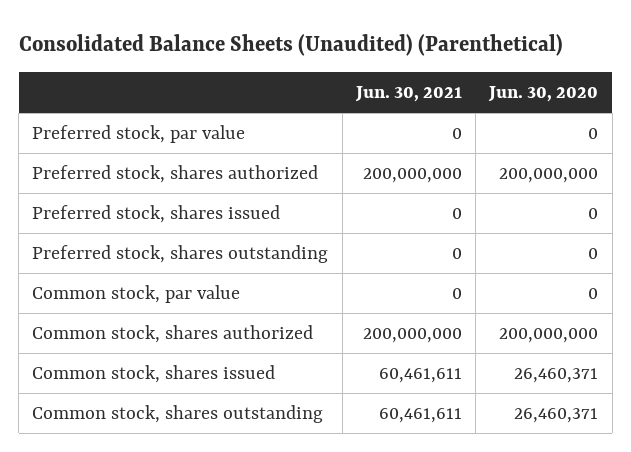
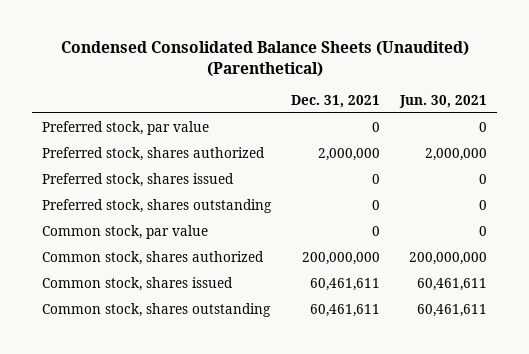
[18,34,563,57] Consolidated Balance Sheets (Unaudited) (Parenthetical) -> [60,40,469,77] Condensed Consolidated Balance Sheets (Unaudited) (Parenthetical)
[488,86,599,103] Jun. 30, 2020 -> none
none -> [291,94,381,108] Dec. 31, 2021
[362,167,462,183] 200,000,000 -> [425,147,488,161] 2,000,000

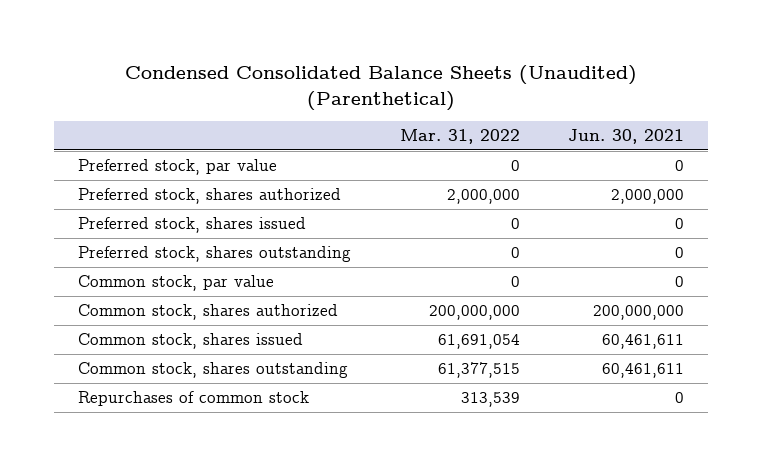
[291,94,381,108] Dec. 31, 2021 -> none
none -> [399,129,520,145] Mar. 31, 2022
none -> [77,390,309,406] Repurchases of common stock

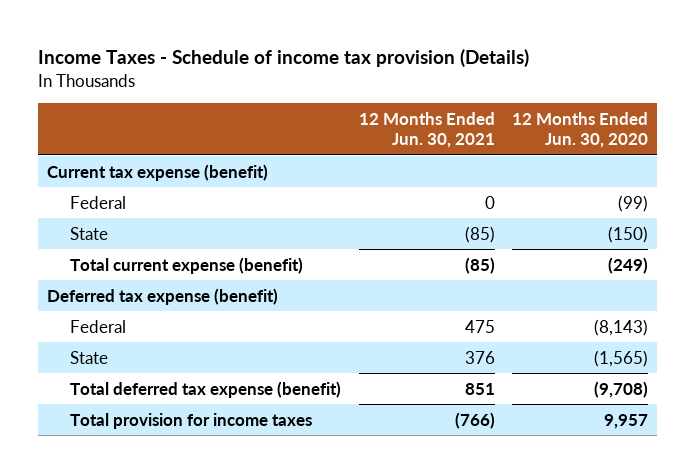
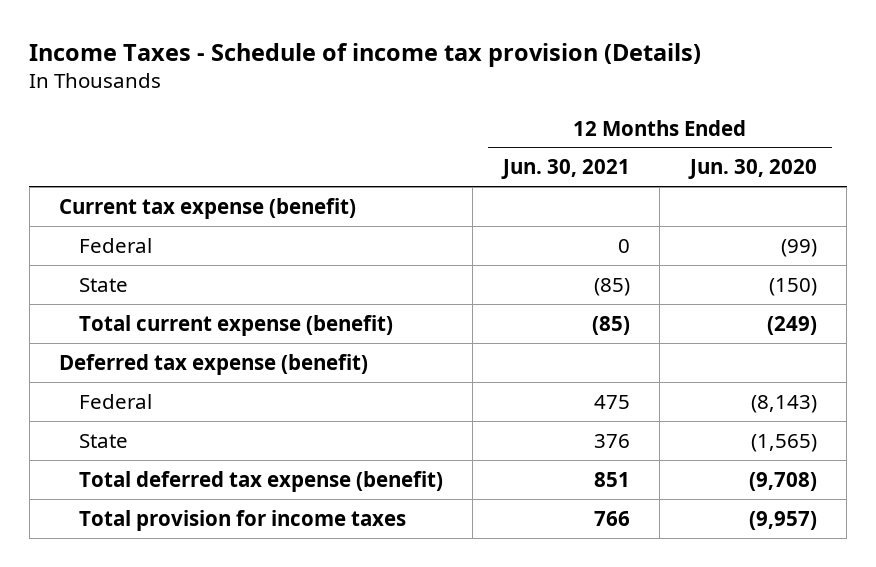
[454,411,495,429] (766) -> [593,510,630,526] 766
[604,413,649,429] 9,957 -> [748,510,817,530] (9,957)

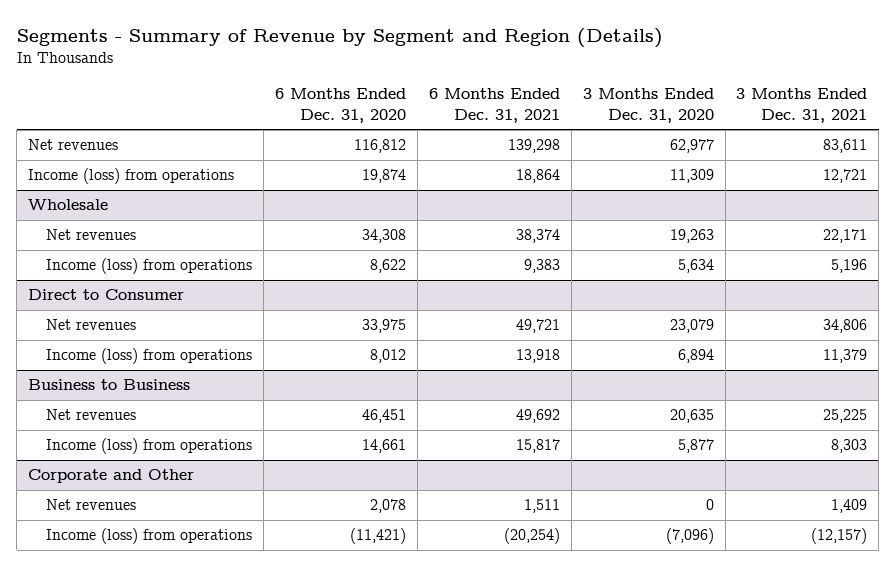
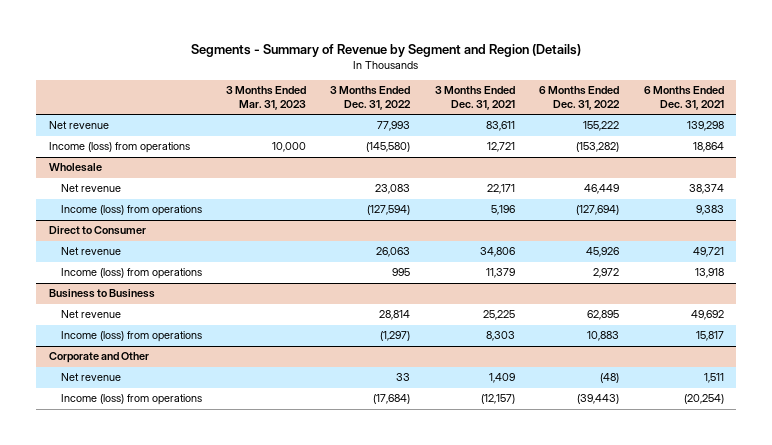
[275,88,407,123] 6 Months Ended Dec. 31, 2020 -> none
[582,88,714,123] 3 Months Ended Dec. 31, 2020 -> none
none -> [226,86,307,111] 3 Months Ended Mar. 31, 2023
none -> [330,86,412,111] 3 Months Ended Dec. 31, 2022
none -> [539,86,621,111] 6 Months Ended Dec. 31, 2022
[28,139,119,151] Net revenues -> [48,121,109,130] Net revenue
[46,229,137,241] Net revenues -> [60,184,121,193] Net revenue
[46,319,137,331] Net revenues -> [60,247,121,256] Net revenue
[46,409,137,421] Net revenues -> [60,310,121,319] Net revenue
[46,499,137,511] Net revenues -> [60,373,121,382] Net revenue

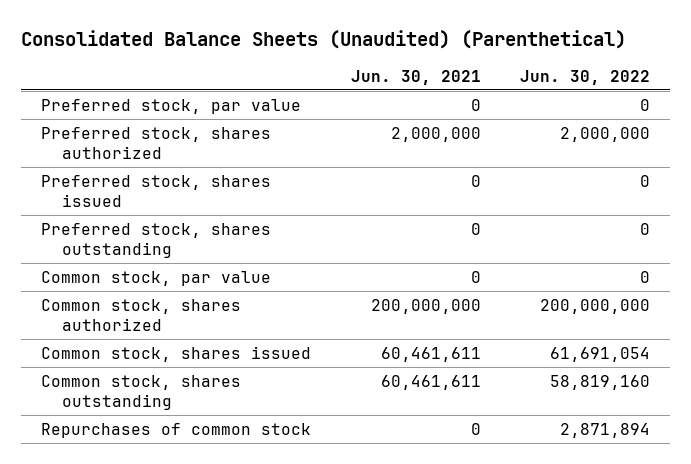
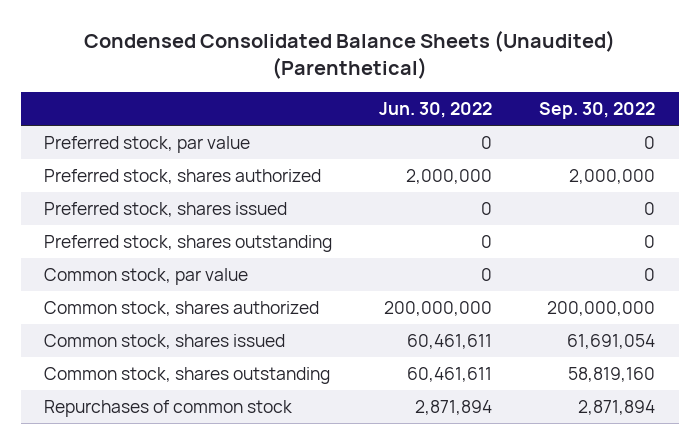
[20,29,626,49] Consolidated Balance Sheets (Unaudited) (Parenthetical) -> [83,29,615,79] Condensed Consolidated Balance Sheets (Unaudited) (Parenthetical)
[350,69,481,85] Jun. 30, 2021 -> none
none -> [539,101,656,119] Sep. 30, 2022
[550,346,651,362] 61,691,054 -> [407,333,493,349] 60,461,611
[550,374,651,390] 58,819,160 -> [407,366,493,382] 60,461,611

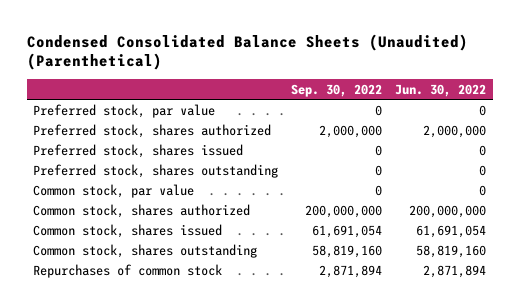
[407,333,493,349] 60,461,611 -> [416,224,487,238] 61,691,054
[407,366,493,382] 60,461,611 -> [416,244,487,258] 58,819,160

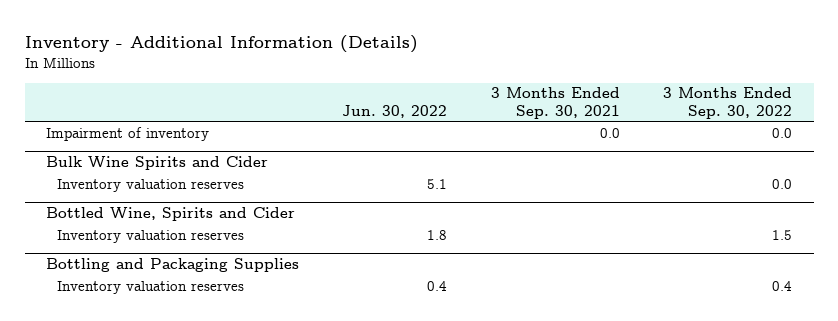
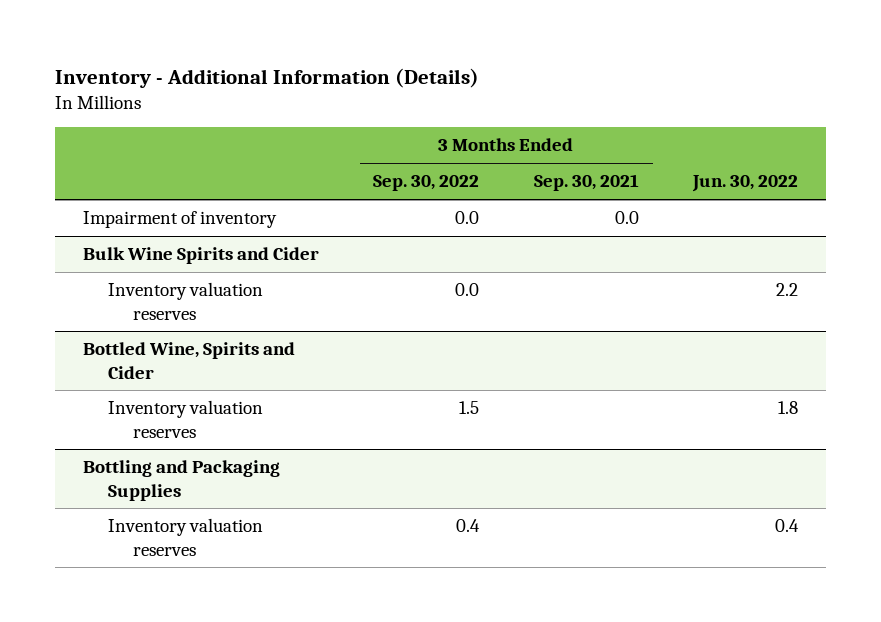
[427,178,448,189] 5.1 -> [776,283,799,297] 2.2

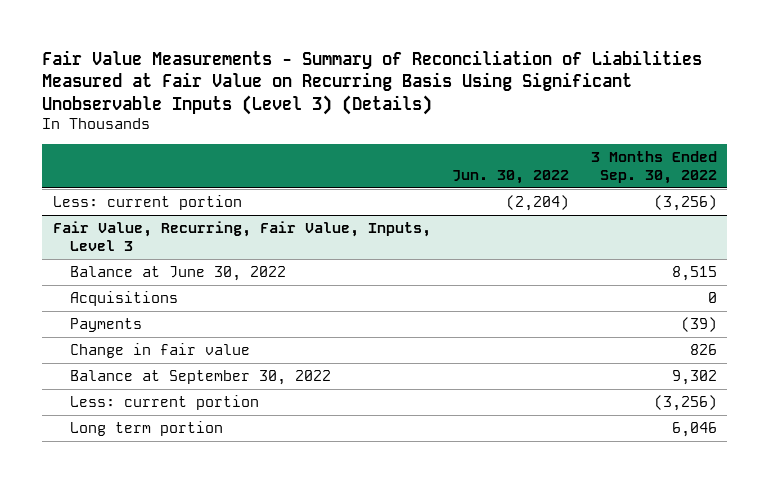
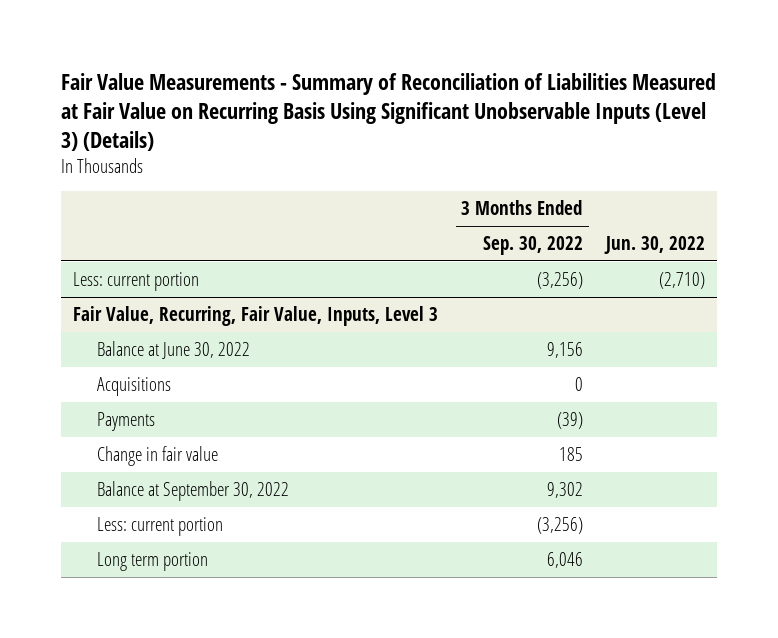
[506,195,570,212] (2,204) -> [659,271,706,289] (2,710)
[671,266,717,282] 8,515 -> [546,341,583,358] 9,156
[689,344,717,356] 826 -> [558,446,583,461] 185

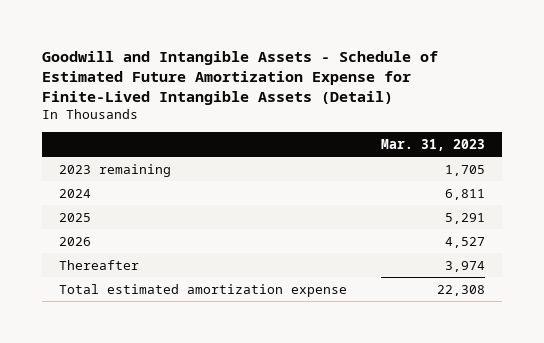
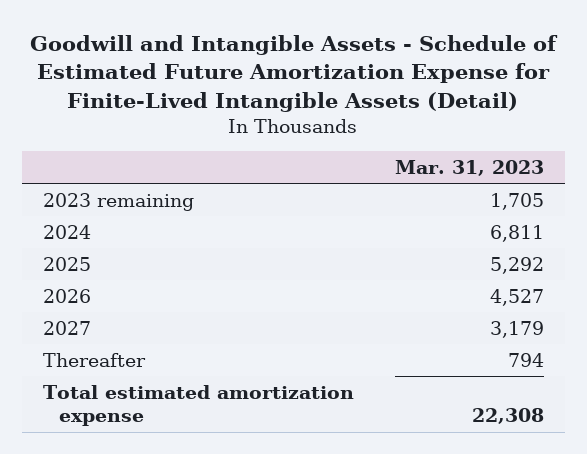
[445,212,486,224] 5,291 -> [489,256,544,274] 5,292
none -> [42,320,91,335] 2027
[445,260,486,272] 3,974 -> [507,352,544,367] 794

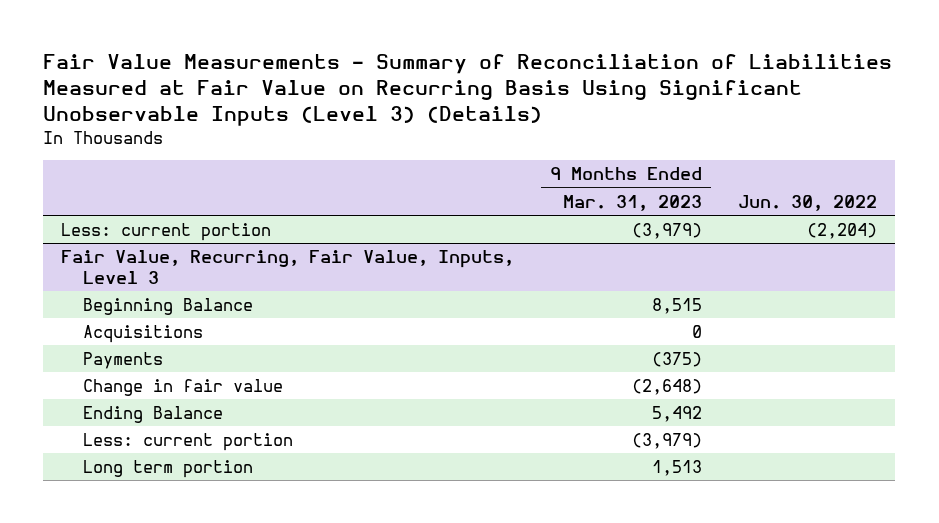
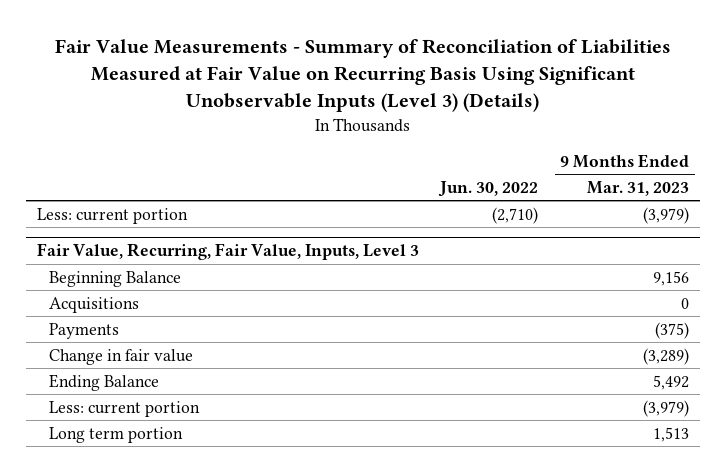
[807,223,878,240] (2,204) -> [492,206,539,224] (2,710)
[652,298,703,315] 8,515 -> [653,270,690,286] 9,156
[632,379,703,396] (2,648) -> [643,347,690,365] (3,289)

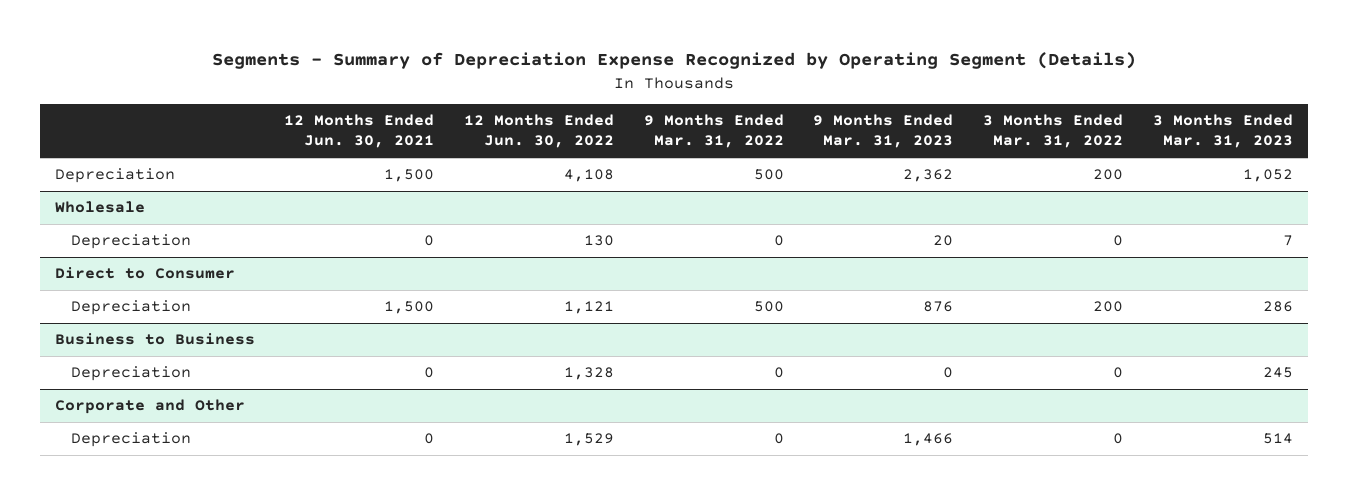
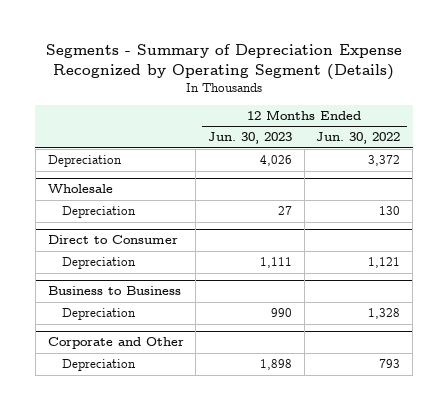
[284,114,435,149] 12 Months Ended Jun. 30, 2021 -> none
[643,114,784,149] 9 Months Ended Mar. 31, 2022 -> none
[813,114,954,149] 9 Months Ended Mar. 31, 2023 -> none
[983,114,1124,149] 3 Months Ended Mar. 31, 2022 -> none
[1152,114,1293,149] 3 Months Ended Mar. 31, 2023 -> none
none -> [208,132,293,145] Jun. 30, 2023
[564,169,615,183] 4,108 -> [368,155,401,167] 3,372
[564,433,615,447] 1,529 -> [379,359,401,369] 793

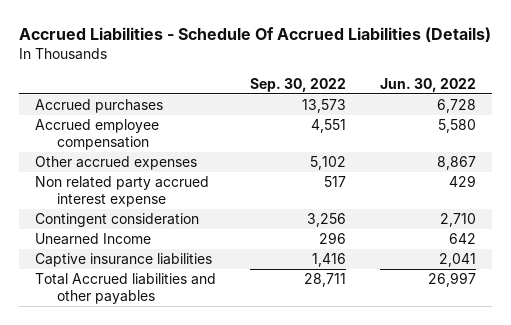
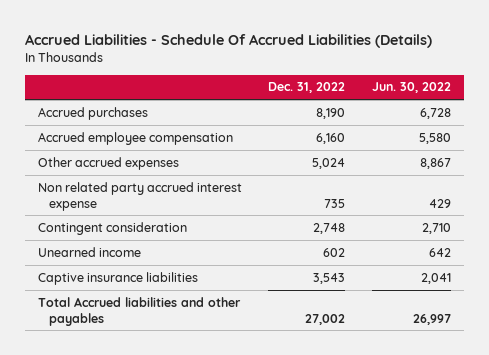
[249,77,346,92] Sep. 30, 2022 -> none
none -> [268,82,346,94] Dec. 31, 2022
[35,233,152,246] Unearned Income -> [38,246,142,257] Unearned income

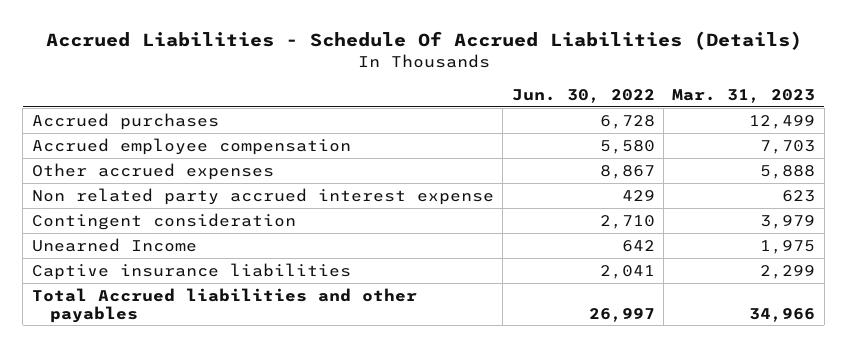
[268,82,346,94] Dec. 31, 2022 -> none
none -> [672,88,816,103] Mar. 31, 2023
[38,246,142,257] Unearned income -> [31,237,197,252] Unearned Income

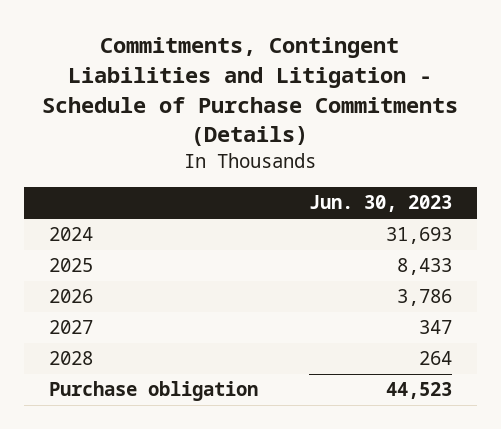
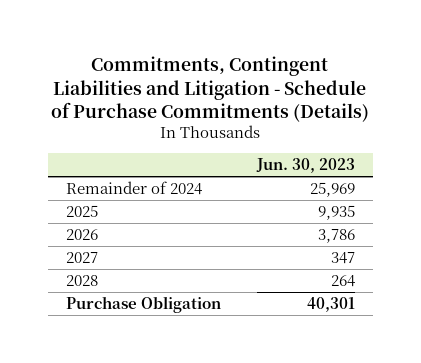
[49,227,94,242] 2024 -> [65,181,202,196] Remainder of 2024
[385,227,452,245] 31,693 -> [310,182,356,198] 25,969
[396,258,452,276] 8,433 -> [318,205,356,221] 9,935
[49,381,259,402] Purchase obligation -> [65,296,221,314] Purchase Obligation
[385,382,452,400] 44,523 -> [307,297,356,313] 40,301

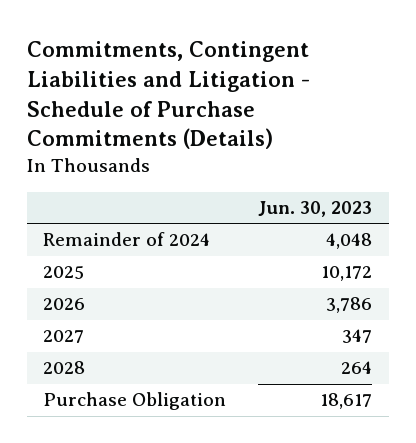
[310,182,356,198] 25,969 -> [326,233,373,250] 4,048
[318,205,356,221] 9,935 -> [321,266,373,282] 10,172
[307,297,356,313] 40,301 -> [320,393,373,410] 18,617

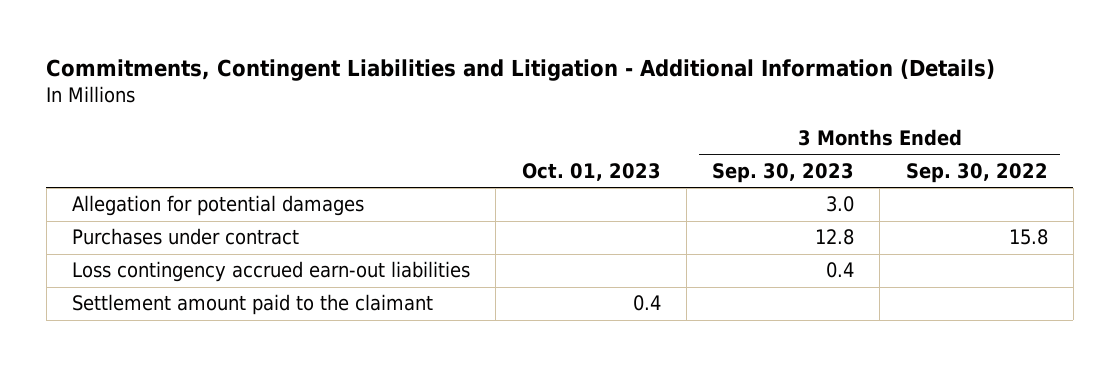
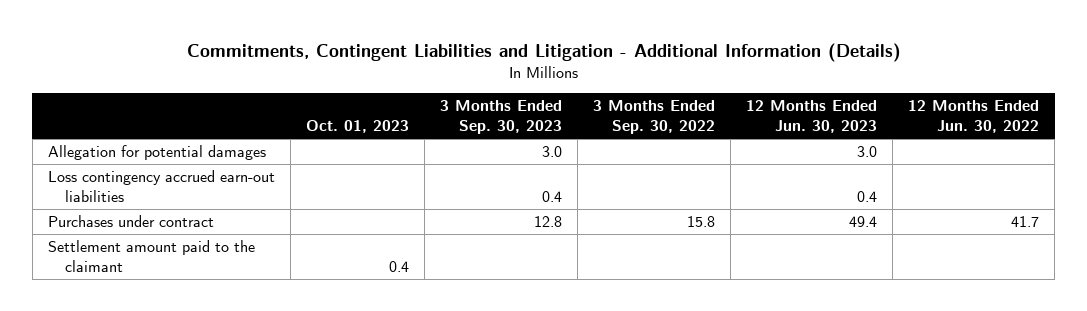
none -> [746,100,878,134] 12 Months Ended Jun. 30, 2023
none -> [908,100,1040,134] 12 Months Ended Jun. 30, 2022
[71,228,299,246] Purchases under contract -> [48,214,215,227] Purchases under contract

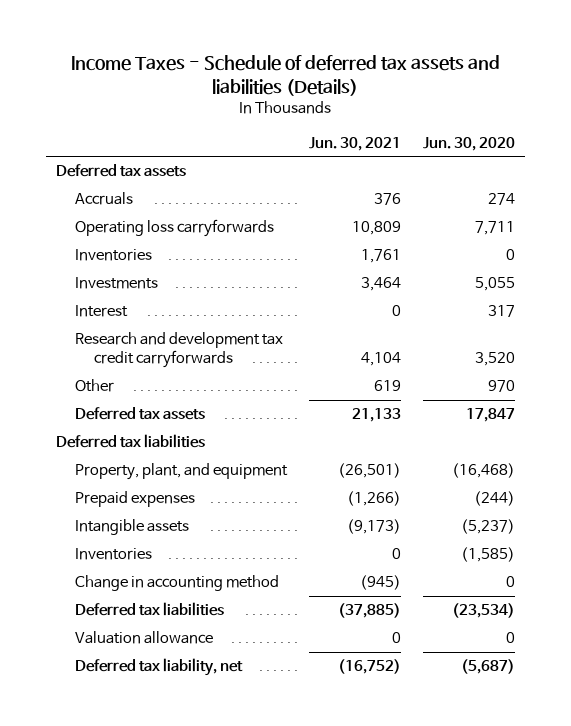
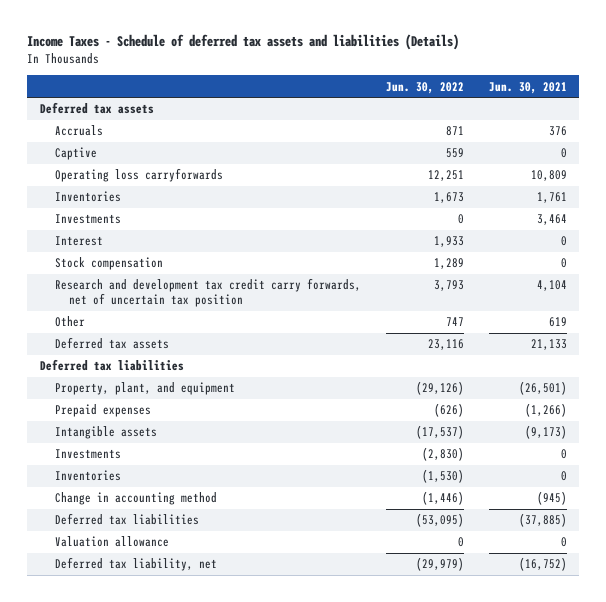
[422,136,515,151] Jun. 30, 2020 -> none
none -> [385,81,464,94] Jun. 30, 2022
none -> [54,147,97,161] Captive
none -> [54,257,163,271] Stock compensation
[75,332,284,369] Research and development tax credit carryforwards -> [54,278,361,308] Research and development tax credit carry forwards, net of uncertain tax position
none -> [54,449,121,460] Investments

